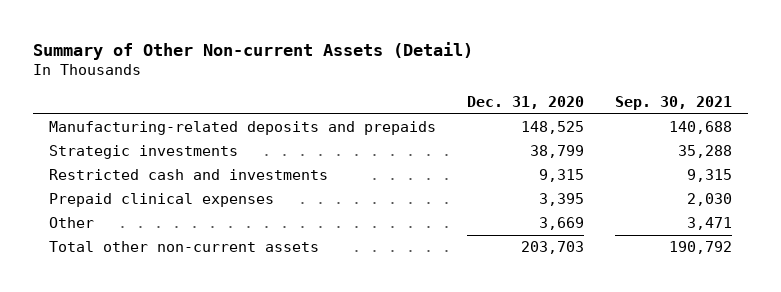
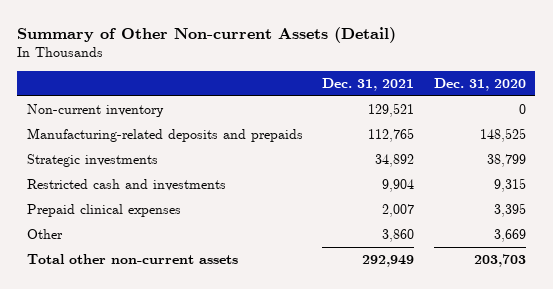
[615,96,733,111] Sep. 30, 2021 -> none
none -> [322,78,415,92] Dec. 31, 2021
none -> [26,104,164,118] Non-current inventory

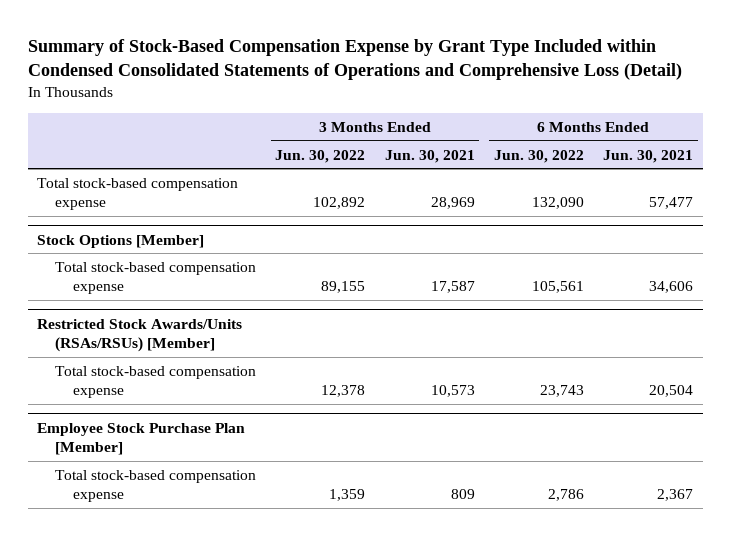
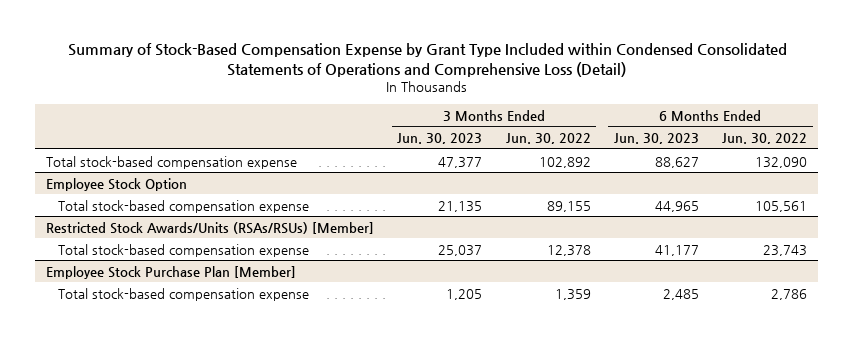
[384,149,475,163] Jun. 30, 2021 -> none
[602,149,693,163] Jun. 30, 2021 -> none
none -> [397,133,483,145] Jun. 30, 2023
none -> [613,133,699,145] Jun. 30, 2023
[37,234,205,248] Stock Options [Member] -> [46,177,188,191] Employee Stock Option

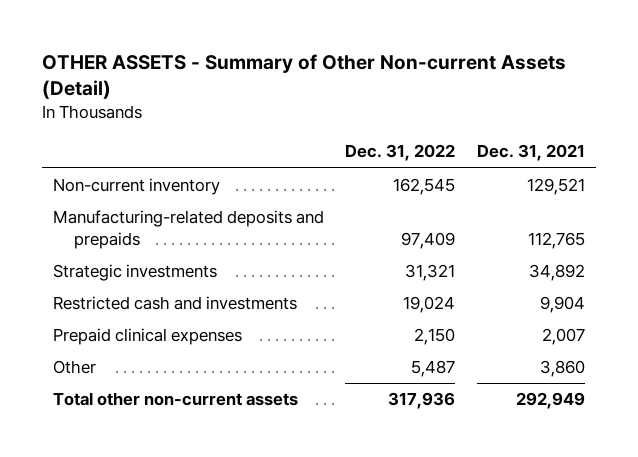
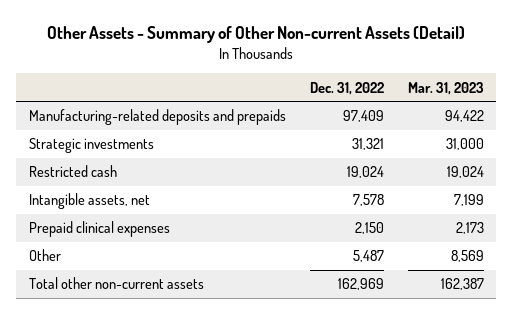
[42,53,567,100] OTHER ASSETS - Summary of Other Non-current Assets (Detail) -> [47,26,466,44] Other Assets - Summary of Other Non-current Assets (Detail)
[476,144,585,162] Dec. 31, 2021 -> none
none -> [408,81,485,95] Mar. 31, 2023
[52,178,220,196] Non-current inventory -> none
[52,296,297,311] Restricted cash and investments -> [28,165,117,178] Restricted cash
none -> [28,193,150,210] Intangible assets, net
[388,392,456,410] 317,936 -> [337,278,384,291] 162,969

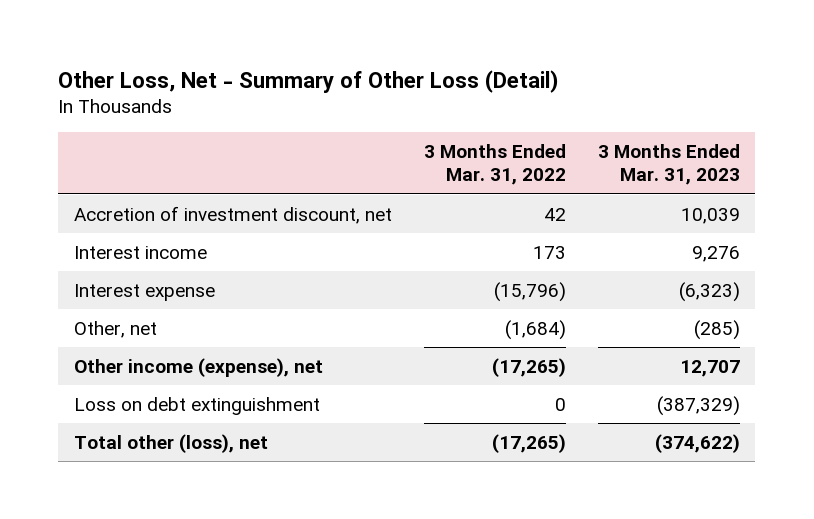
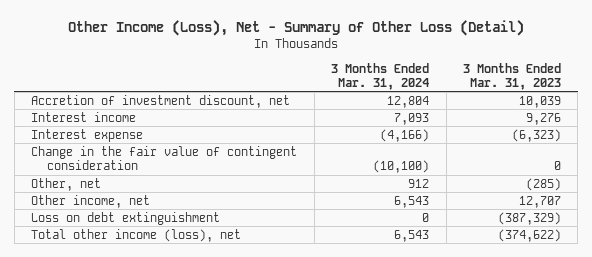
[58,69,560,93] Other Loss, Net - Summary of Other Loss (Detail) -> [68,20,525,37] Other Income (Loss), Net - Summary of Other Loss (Detail)
[423,143,566,186] 3 Months Ended Mar. 31, 2022 -> none
none -> [331,62,430,90] 3 Months Ended Mar. 31, 2024
none -> [31,145,298,171] Change in the fair value of contingent consideration
[74,357,324,377] Other income (expense), net -> [31,194,151,208] Other income, net
[74,433,269,453] Total other (loss), net -> [31,228,242,242] Total other income (loss), net

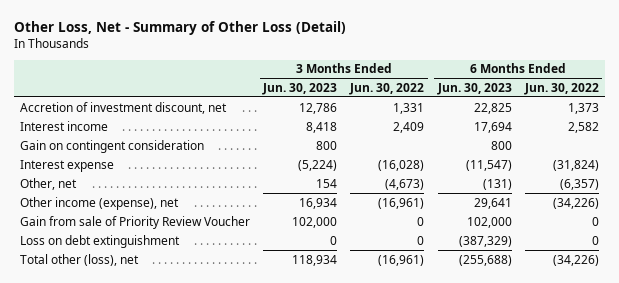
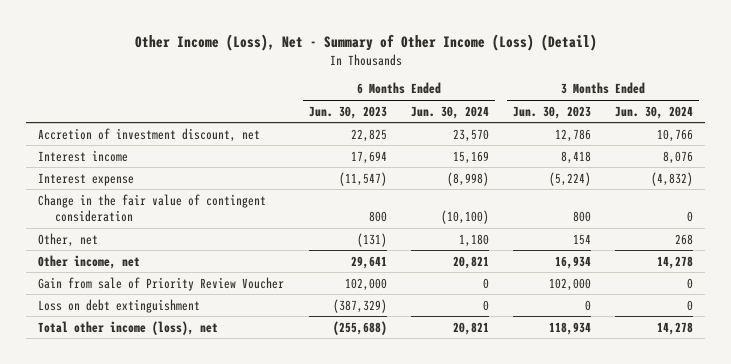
[13,21,346,36] Other Loss, Net - Summary of Other Loss (Detail) -> [134,33,597,51] Other Income (Loss), Net - Summary of Other Income (Loss) (Detail)
[349,82,425,95] Jun. 30, 2022 -> none
[523,82,599,95] Jun. 30, 2022 -> none
none -> [410,105,489,119] Jun. 30, 2024
none -> [615,105,694,119] Jun. 30, 2024
[20,139,205,153] Gain on contingent consideration -> none
none -> [38,193,267,223] Change in the fair value of contingent consideration
[20,196,180,210] Other income (expense), net -> [38,254,141,269] Other income, net
[20,253,140,266] Total other (loss), net -> [38,320,219,335] Total other income (loss), net

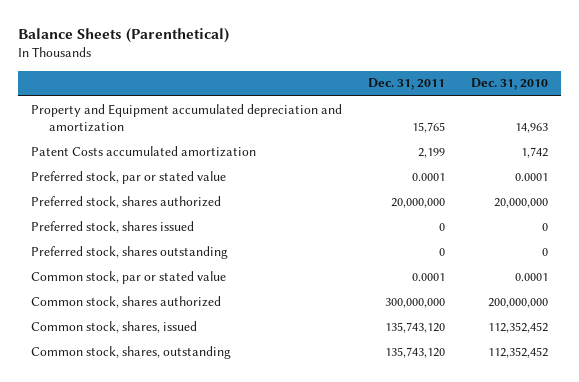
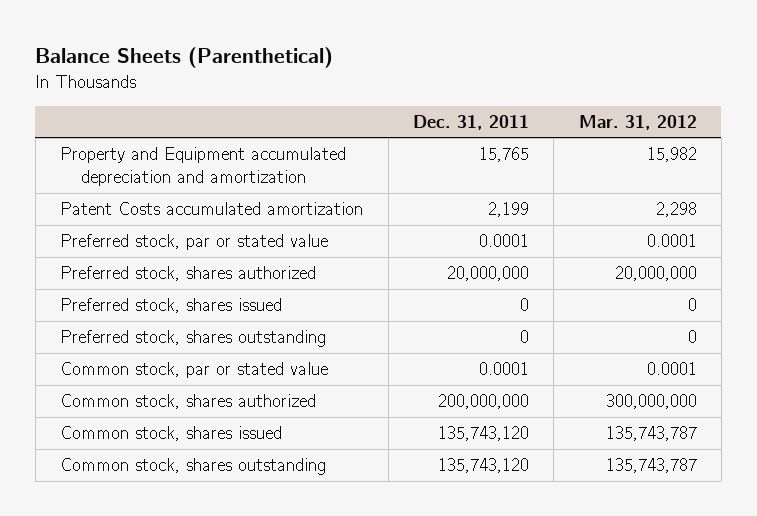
[470,78,548,91] Dec. 31, 2010 -> none
none -> [578,114,697,130] Mar. 31, 2012
[385,297,446,308] 300,000,000 -> [437,394,529,410] 200,000,000
[31,320,198,333] Common stock, shares, issued -> [60,426,283,442] Common stock, shares issued
[31,345,232,359] Common stock, shares, outstanding -> [60,458,327,476] Common stock, shares outstanding

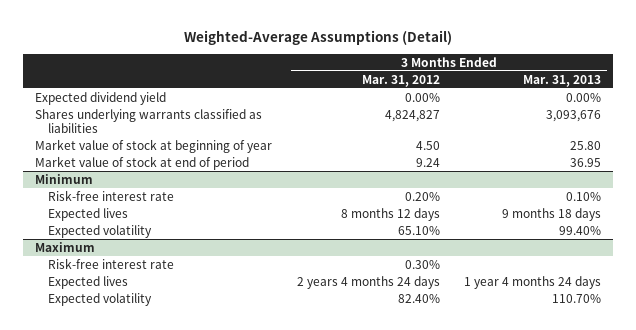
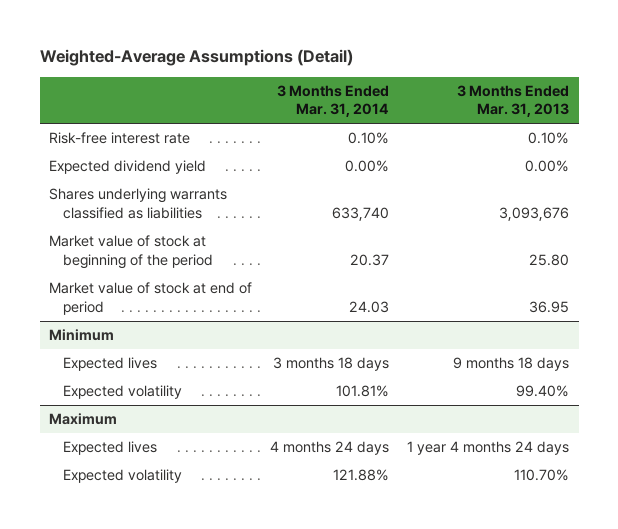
[361,74,440,87] Mar. 31, 2012 -> none
none -> [277,84,390,118] 3 Months Ended Mar. 31, 2014
none -> [48,132,190,145] Risk-free interest rate
[35,138,273,153] Market value of stock at beginning of year -> [48,235,213,269] Market value of stock at beginning of the period
[48,189,175,201] Risk-free interest rate -> none
[48,257,175,269] Risk-free interest rate -> none

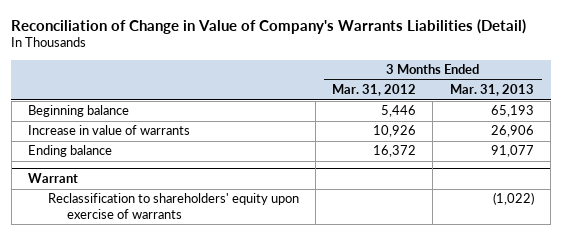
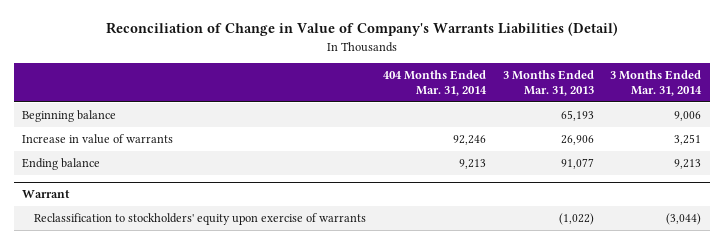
[332,84,417,97] Mar. 31, 2012 -> none
none -> [382,70,487,97] 404 Months Ended Mar. 31, 2014
none -> [610,70,703,97] 3 Months Ended Mar. 31, 2014
[47,193,299,219] Reclassification to shareholders' equity upon exercise of warrants -> [34,213,367,226] Reclassification to stockholders' equity upon exercise of warrants

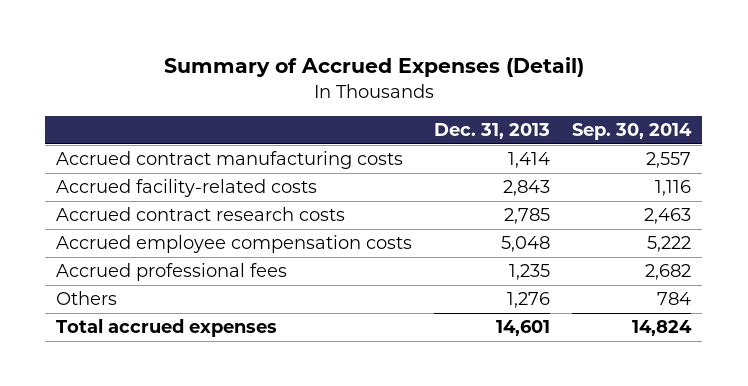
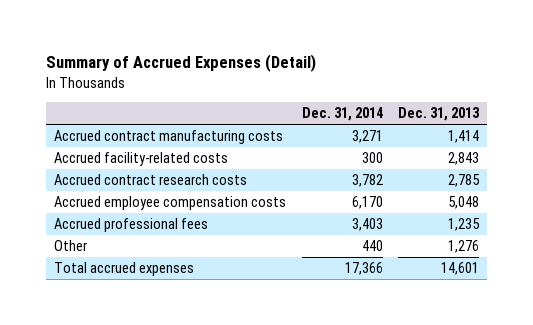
[572,122,693,140] Sep. 30, 2014 -> none
none -> [301,107,383,122] Dec. 31, 2014
[56,291,118,306] Others -> [53,240,87,252] Other

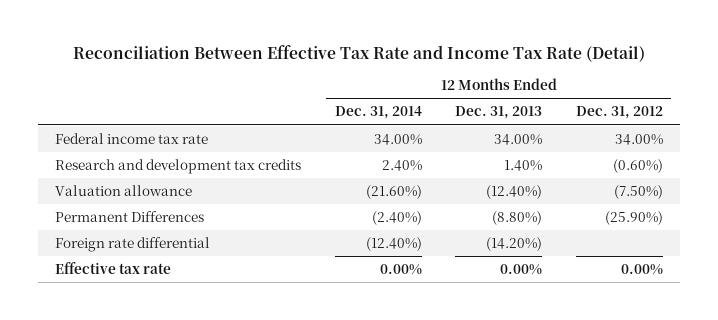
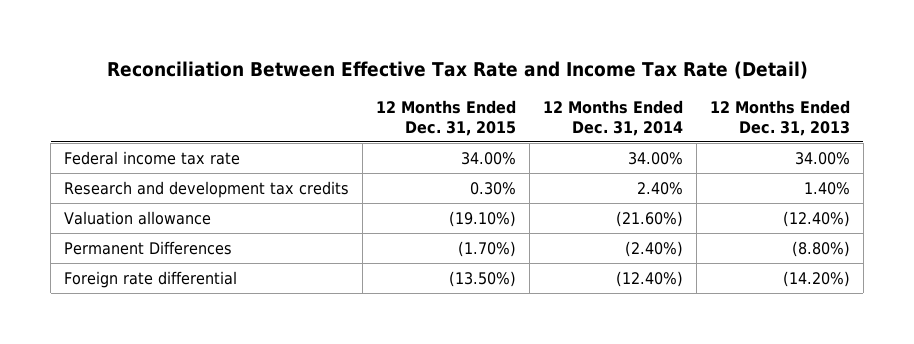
[575,106,663,120] Dec. 31, 2012 -> none
none -> [375,99,516,136] 12 Months Ended Dec. 31, 2015
[54,262,171,275] Effective tax rate -> none

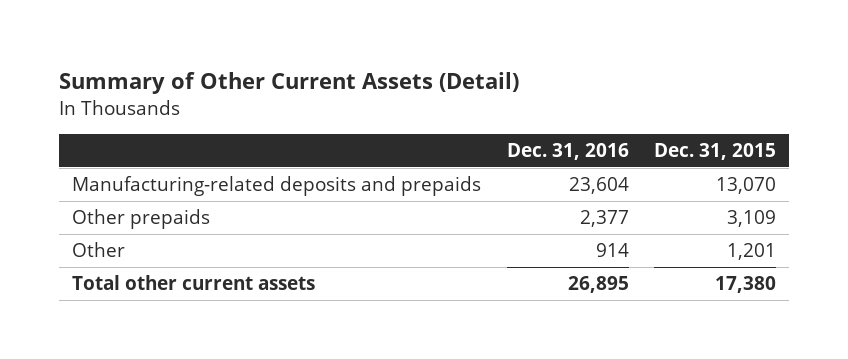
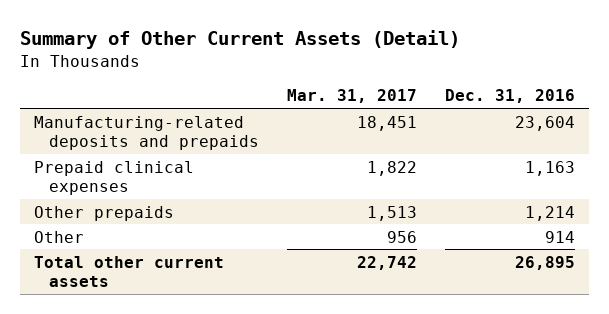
[654,143,777,161] Dec. 31, 2015 -> none
none -> [286,89,417,104] Mar. 31, 2017
none -> [34,160,195,196] Prepaid clinical expenses
[579,210,629,228] 2,377 -> [524,205,575,221] 1,214

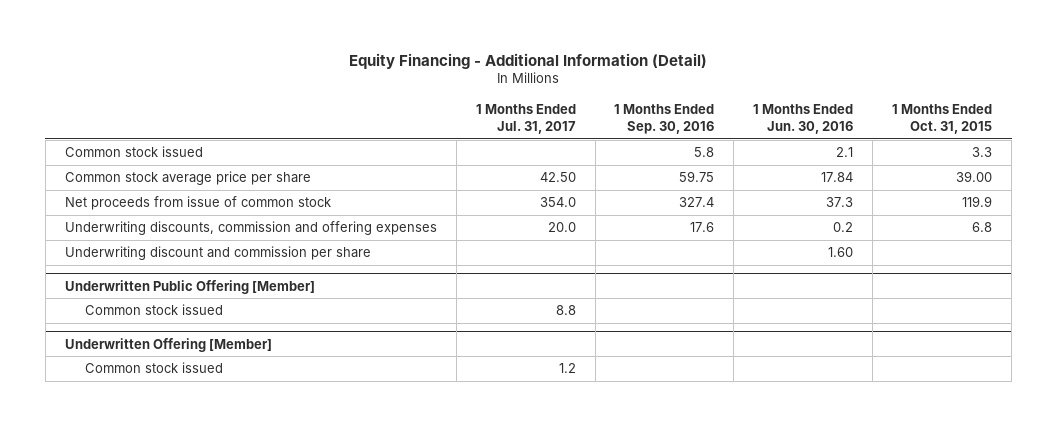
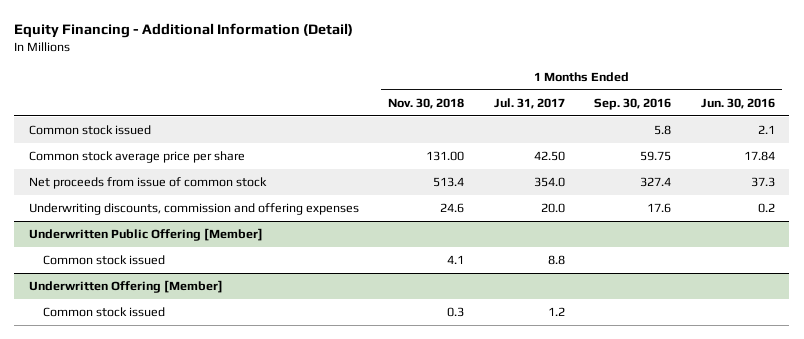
[892,104,993,134] 1 Months Ended Oct. 31, 2015 -> none
none -> [388,97,465,109] Nov. 30, 2018
[64,246,371,261] Underwriting discount and commission per share -> none

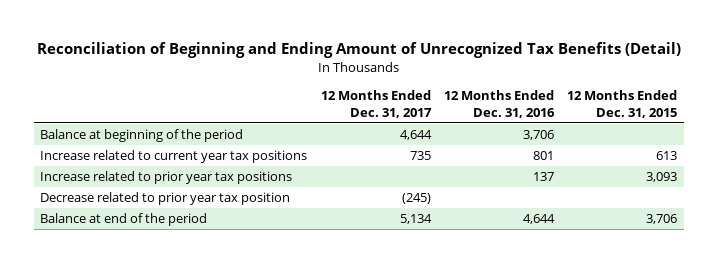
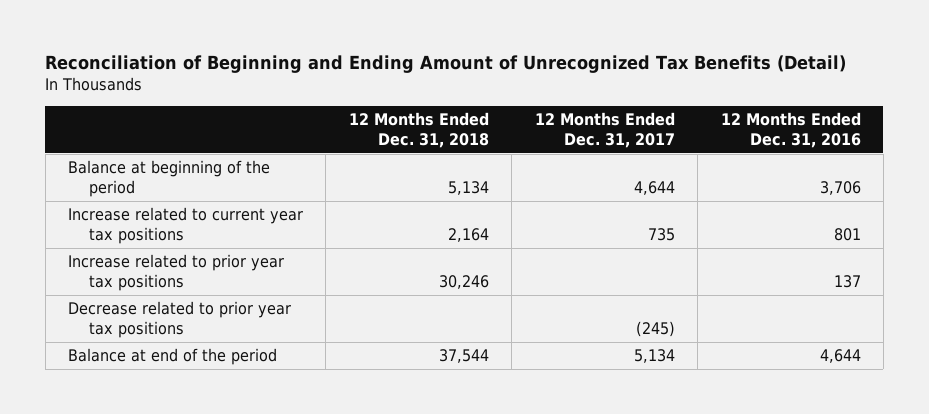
[566,90,677,118] 12 Months Ended Dec. 31, 2015 -> none
none -> [348,112,489,148] 12 Months Ended Dec. 31, 2018
[40,192,291,206] Decrease related to prior year tax position -> [67,301,291,338] Decrease related to prior year tax positions

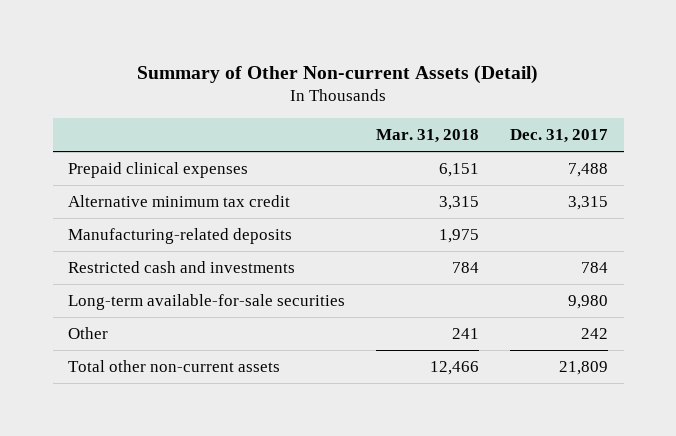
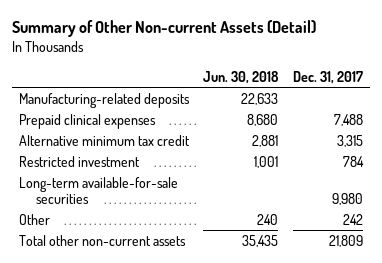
[376,129,480,144] Mar. 31, 2018 -> none
none -> [203,70,280,84] Jun. 30, 2018
[68,228,293,245] Manufacturing-related deposits -> [18,92,190,108] Manufacturing-related deposits
[68,261,296,274] Restricted cash and investments -> [18,155,140,167] Restricted investment

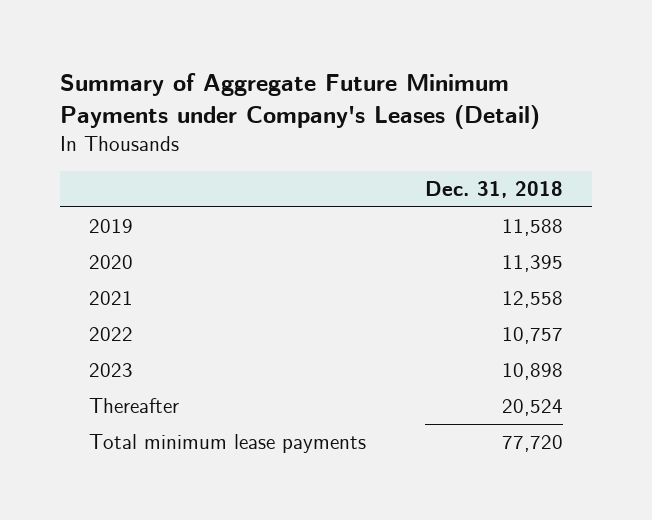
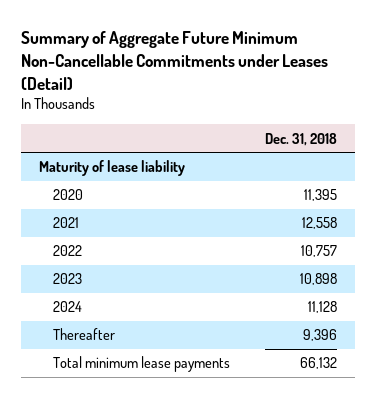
[59,73,540,130] Summary of Aggregate Future Minimum Payments under Company's Leases (Detail) -> [21,31,329,90] Summary of Aggregate Future Minimum Non-Cancellable Commitments under Leases (Detail)
[89,218,134,233] 2019 -> none
none -> [39,160,186,177] Maturity of lease liability
none -> [52,301,82,313] 2024
[502,398,564,416] 20,524 -> [303,329,338,342] 9,396
[502,434,564,452] 77,720 -> [300,357,338,370] 66,132

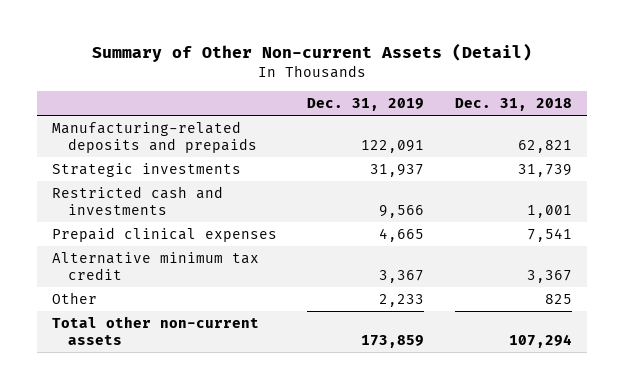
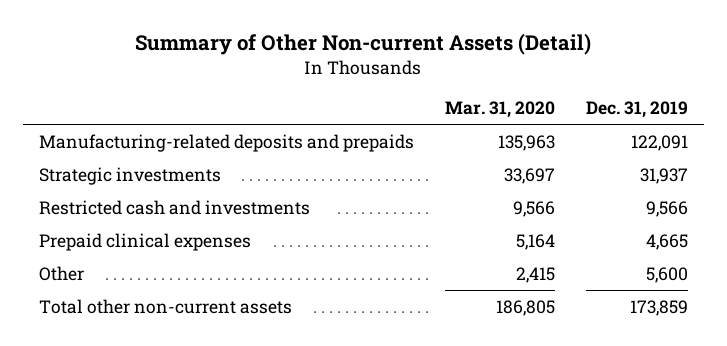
[454,98,572,112] Dec. 31, 2018 -> none
none -> [444,101,555,119] Mar. 31, 2020
[51,251,259,280] Alternative minimum tax credit -> none
[379,293,425,307] 2,233 -> [646,266,689,283] 5,600

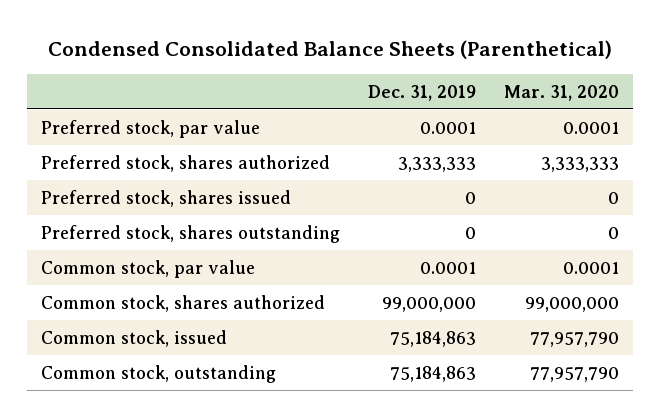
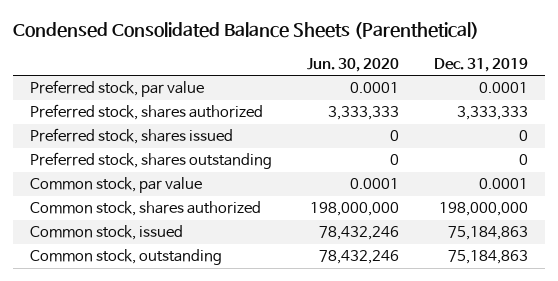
[503,84,619,101] Mar. 31, 2020 -> none
none -> [306,57,399,72] Jun. 30, 2020
[382,296,477,312] 99,000,000 -> [438,202,528,217] 198,000,000

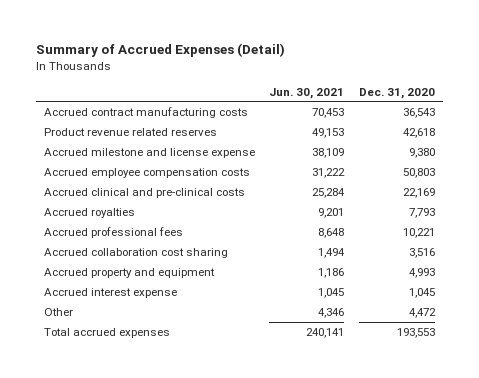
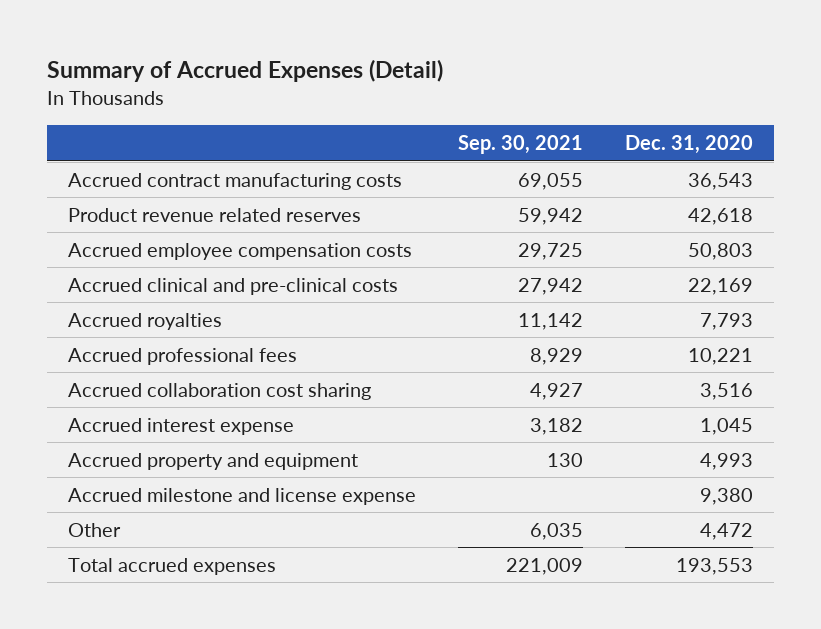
[269,87,345,99] Jun. 30, 2021 -> none
none -> [457,135,583,155] Sep. 30, 2021
[43,267,215,278] Accrued property and equipment -> [67,452,358,470] Accrued property and equipment
[43,147,255,158] Accrued milestone and license expense -> [67,487,416,505] Accrued milestone and license expense

